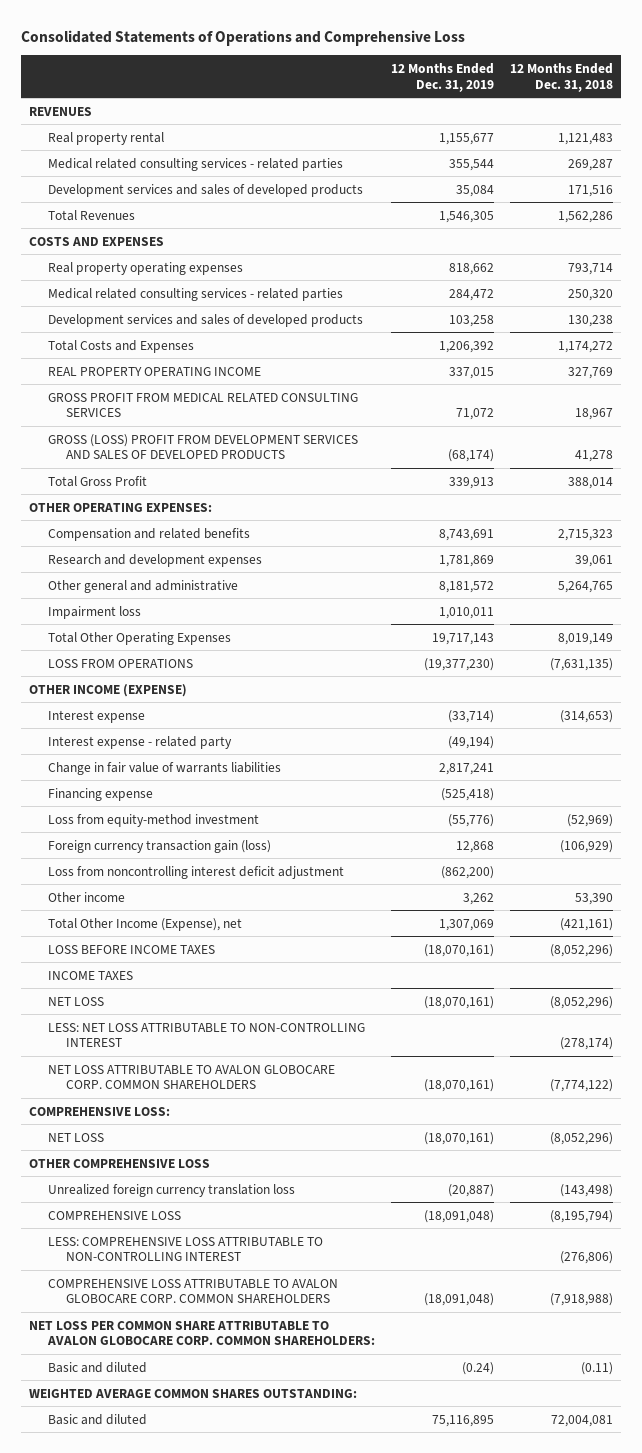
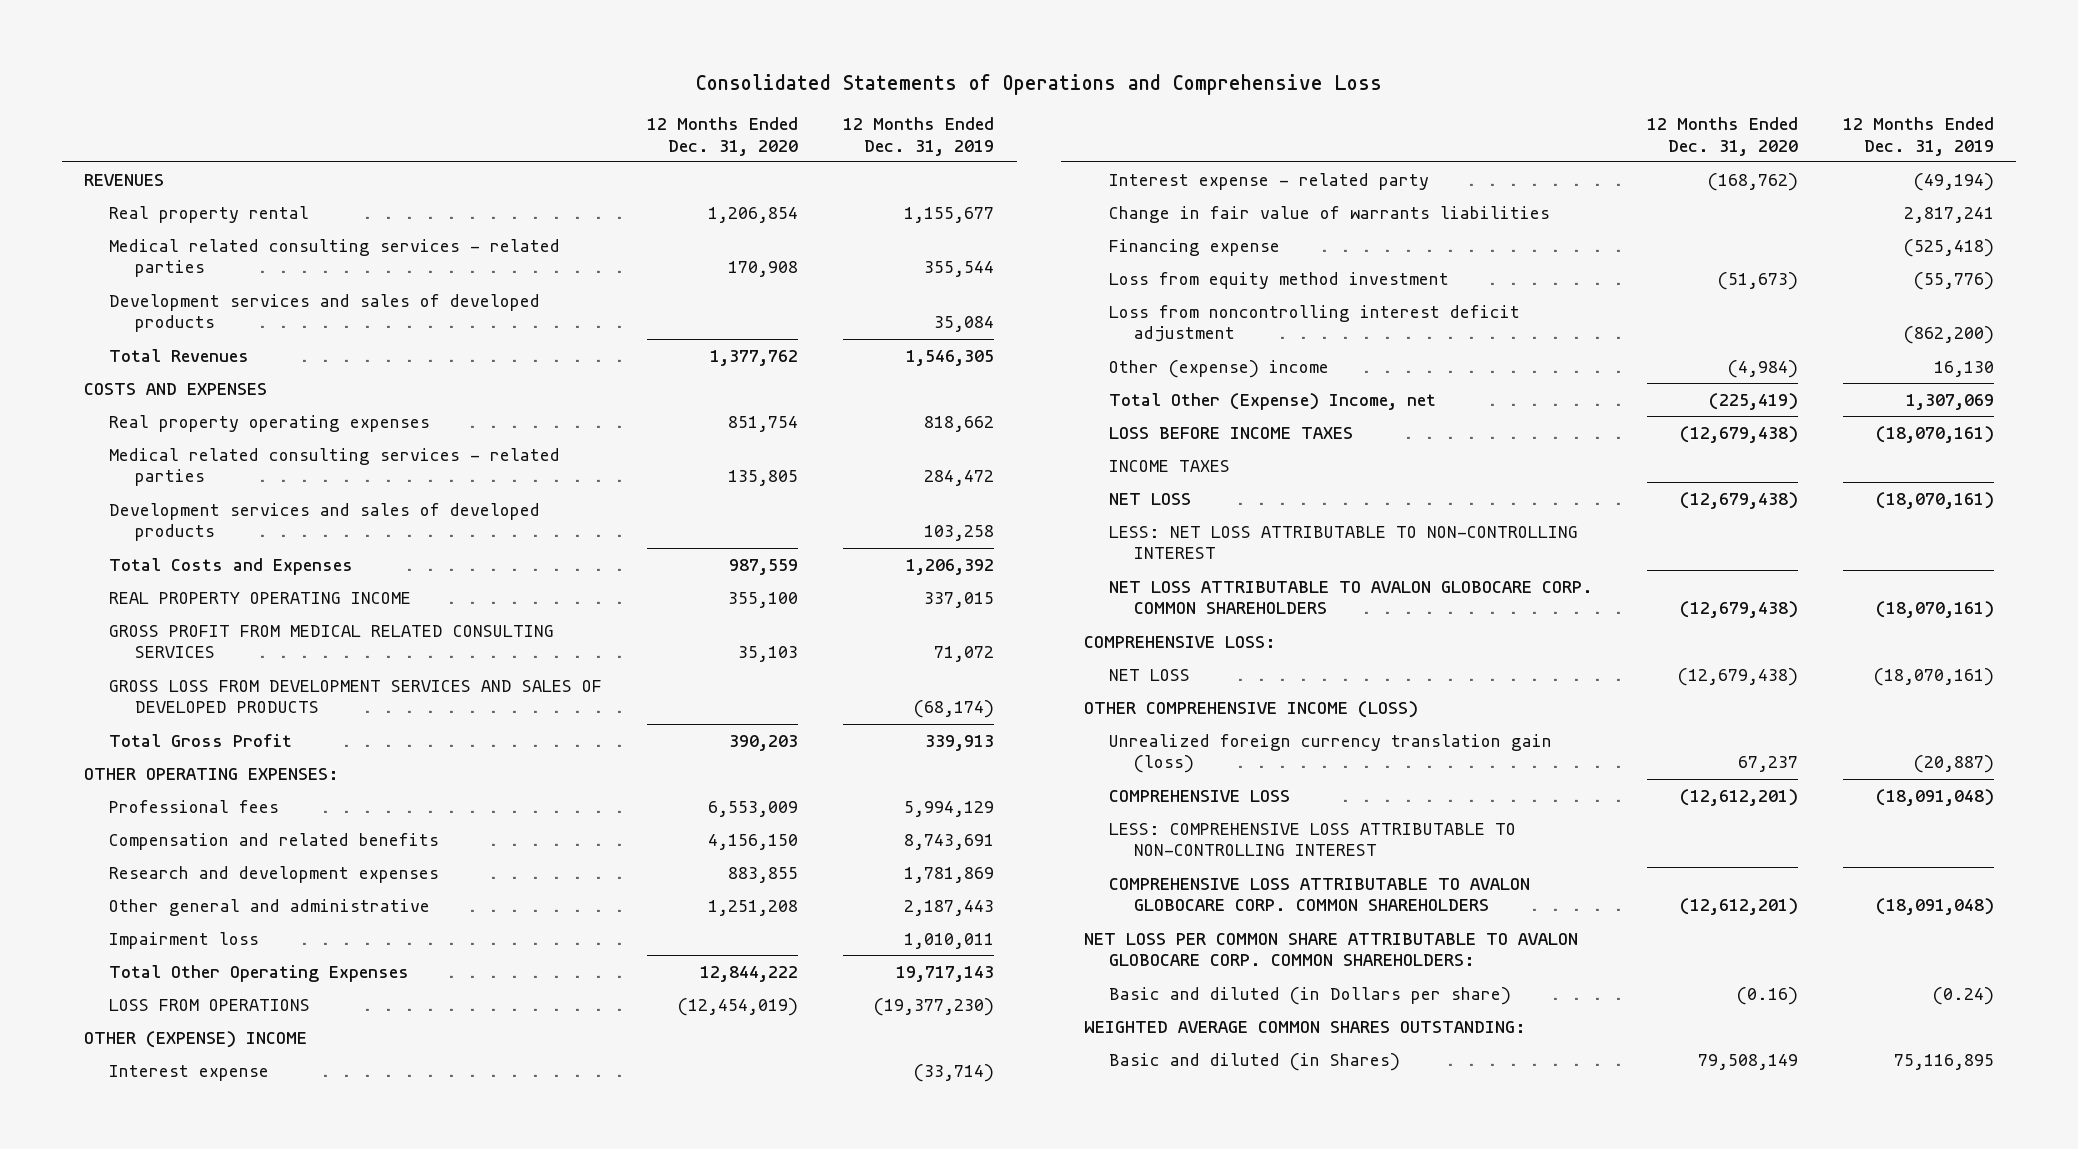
[509,62,613,92] 12 Months Ended Dec. 31, 2018 -> none
none -> [647,117,799,156] 12 Months Ended Dec. 31, 2020
[47,433,358,460] GROSS (LOSS) PROFIT FROM DEVELOPMENT SERVICES AND SALES OF DEVELOPED PRODUCTS -> [109,679,603,714] GROSS LOSS FROM DEVELOPMENT SERVICES AND SALES OF DEVELOPED PRODUCTS
none -> [109,799,280,813] Professional fees
[438,580,494,593] 8,181,572 -> [904,899,995,916] 2,187,443
[29,683,188,697] OTHER INCOME (EXPENSE) -> [84,1030,308,1048] OTHER (EXPENSE) INCOME
[47,839,271,853] Foreign currency transaction gain (loss) -> none
[47,813,259,827] Loss from equity-method investment -> [1108,271,1449,289] Loss from equity method investment
[47,891,125,902] Other income -> [1108,359,1329,378] Other (expense) income
[462,892,494,905] 3,262 -> [1933,360,1994,377] 16,130
[47,917,242,931] Total Other Income (Expense), net -> [1108,392,1436,410] Total Other (Expense) Income, net
[29,1158,211,1168] OTHER COMPREHENSIVE LOSS -> [1083,700,1418,718] OTHER COMPREHENSIVE INCOME (LOSS)
[47,1183,295,1197] Unrealized foreign currency translation loss -> [1108,733,1552,774] Unrealized foreign currency translation gain (loss)
[47,1361,147,1373] Basic and diluted -> [1108,986,1511,1005] Basic and diluted (in Dollars per share)
[47,1413,147,1425] Basic and diluted -> [1108,1052,1400,1071] Basic and diluted (in Shares)

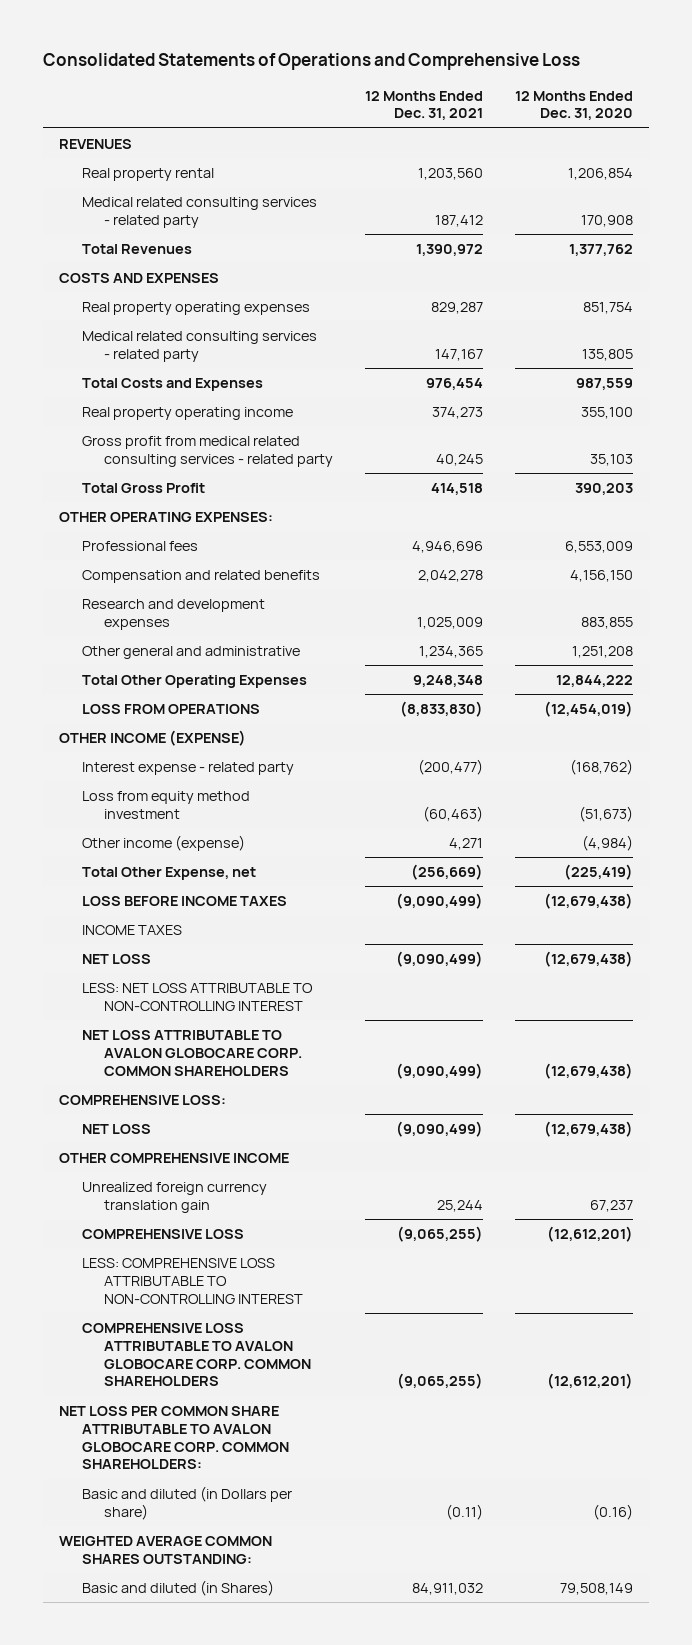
[843,117,995,156] 12 Months Ended Dec. 31, 2019 -> none
none -> [365,90,484,121] 12 Months Ended Dec. 31, 2021
[109,293,541,333] Development services and sales of developed products -> none
[109,238,561,278] Medical related consulting services - related parties -> [81,197,317,228] Medical related consulting services - related party
[109,502,541,542] Development services and sales of developed products -> none
[109,447,561,487] Medical related consulting services - related parties -> [81,331,317,362] Medical related consulting services - related party
[109,679,603,714] GROSS LOSS FROM DEVELOPMENT SERVICES AND SALES OF DEVELOPED PRODUCTS -> none
[109,591,412,604] REAL PROPERTY OPERATING INCOME -> [81,407,293,421] Real property operating income
[109,624,555,659] GROSS PROFIT FROM MEDICAL RELATED CONSULTING SERVICES -> [81,436,334,467] Gross profit from medical related consulting services - related party
[109,931,260,949] Impairment loss -> none
[109,1064,270,1081] Interest expense -> none
[84,1030,308,1048] OTHER (EXPENSE) INCOME -> [58,730,246,747] OTHER INCOME (EXPENSE)
[1108,205,1550,223] Change in fair value of warrants liabilities -> none
[1108,238,1280,256] Financing expense -> none
[1108,304,1520,343] Loss from noncontrolling interest deficit adjustment -> none
[1108,359,1329,378] Other (expense) income -> [81,835,245,852] Other income (expense)
[1108,392,1436,410] Total Other (Expense) Income, net -> [81,867,256,881] Total Other Expense, net
[1083,700,1418,718] OTHER COMPREHENSIVE INCOME (LOSS) -> [58,1153,289,1164] OTHER COMPREHENSIVE INCOME
[1108,733,1552,774] Unrealized foreign currency translation gain (loss) -> [81,1182,267,1213] Unrealized foreign currency translation gain

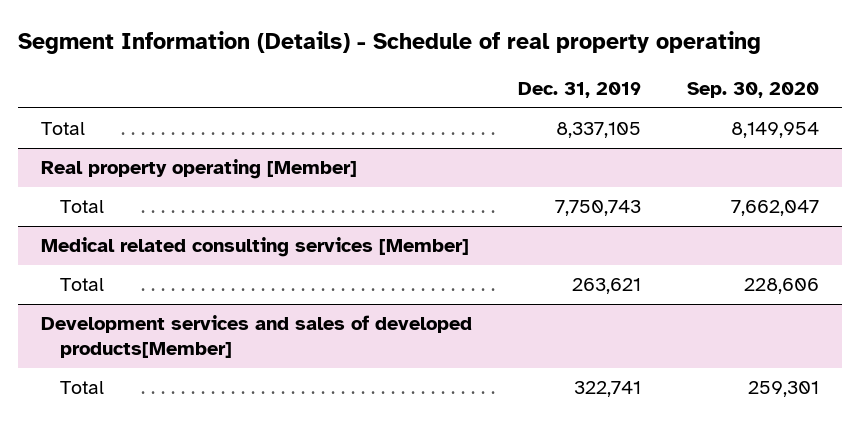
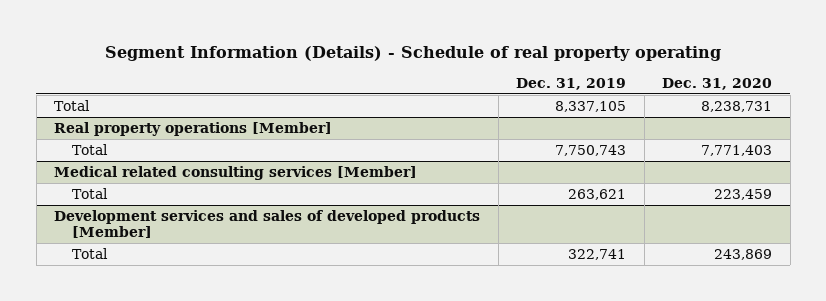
[686,81,819,98] Sep. 30, 2020 -> none
none -> [662,78,773,91] Dec. 31, 2020
[40,159,357,180] Real property operating [Member] -> [54,121,333,136] Real property operations [Member]
[40,315,472,359] Development services and sales of developed products[Member] -> [54,209,481,239] Development services and sales of developed products [Member]

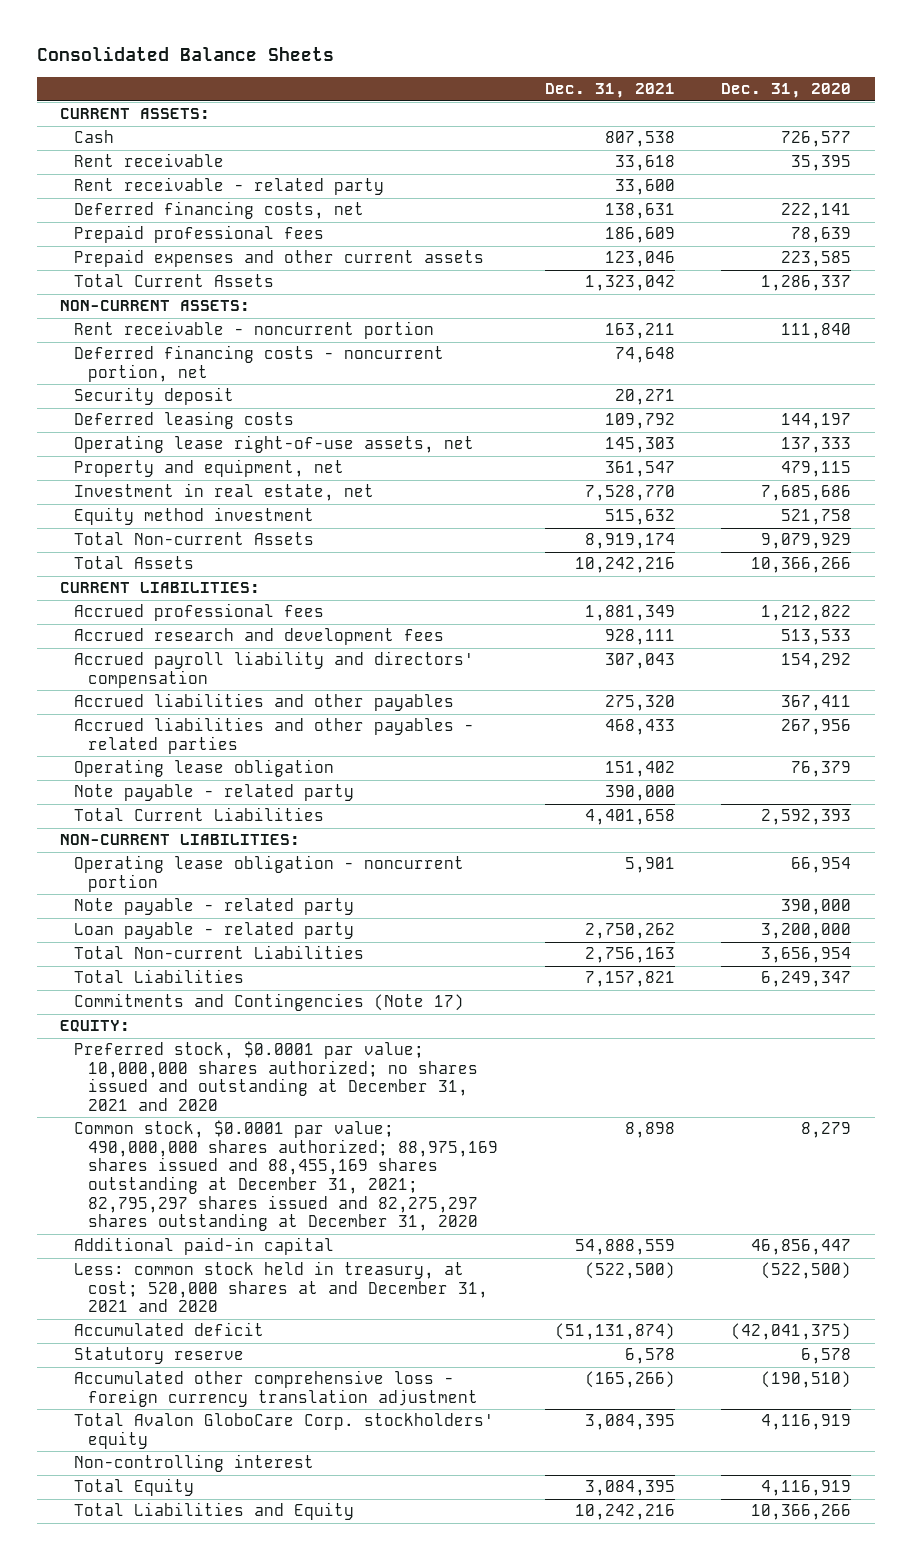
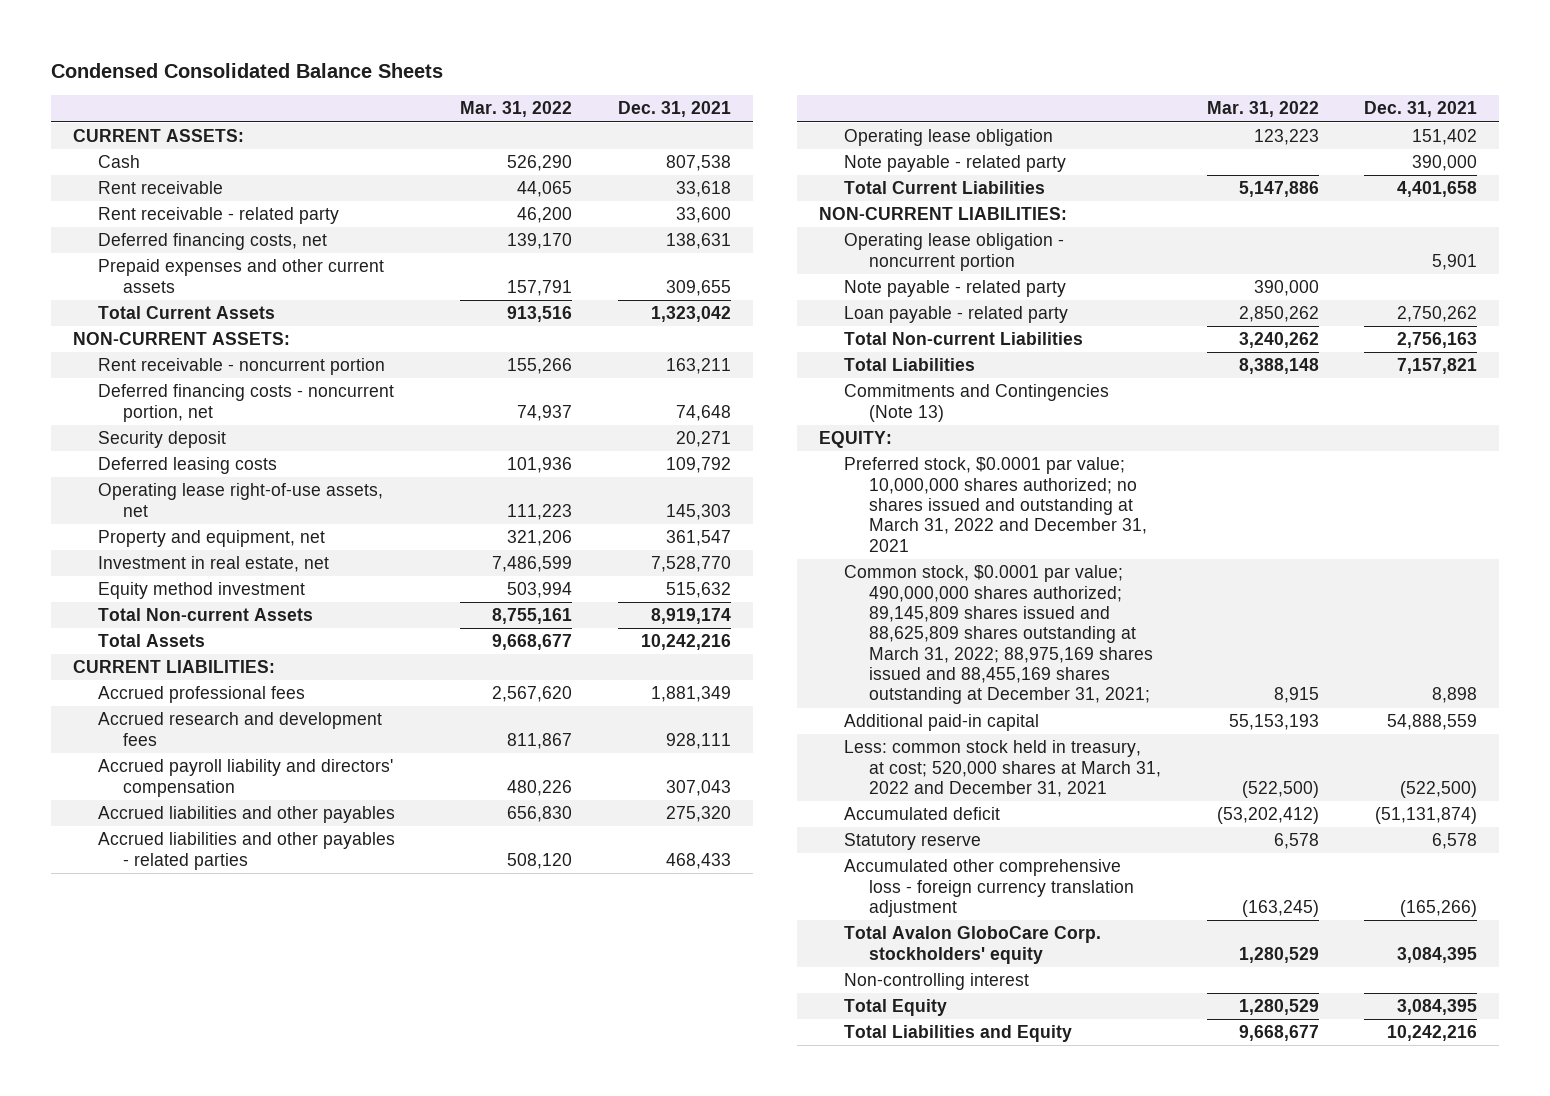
[36,46,334,62] Consolidated Balance Sheets -> [50,62,443,78] Condensed Consolidated Balance Sheets
[721,83,852,99] Dec. 31, 2020 -> none
none -> [460,101,573,118] Mar. 31, 2022
[74,225,325,244] Prepaid professional fees -> none
[604,251,675,268] 123,046 -> [665,279,731,296] 309,655
[74,993,465,1012] Commitments and Contingencies (Note 17) -> [844,384,1110,422] Commitments and Contingencies (Note 13)
[74,1041,479,1111] Preferred stock, $0.0001 par value; 10,000,000 shares authorized; no shares issued and outstanding at December 31, 2021 and 2020 -> [844,457,1148,552] Preferred stock, $0.0001 par value; 10,000,000 shares authorized; no shares issued and outstanding at March 31, 2022 and December 31, 2021
[74,1120,499,1232] Common stock, $0.0001 par value; 490,000,000 shares authorized; 88,975,169 shares issued and 88,455,169 shares outstanding at December 31, 2021; 82,795,297 shares issued and 82,275,297 shares outstanding at December 31, 2020 -> [844,565,1154,705] Common stock, $0.0001 par value; 490,000,000 shares authorized; 89,145,809 shares issued and 88,625,809 shares outstanding at March 31, 2022; 88,975,169 shares issued and 88,455,169 shares outstanding at December 31, 2021;
[74,1261,489,1313] Less: common stock held in treasury, at cost; 520,000 shares at and December 31, 2021 and 2020 -> [844,740,1162,797] Less: common stock held in treasury, at cost; 520,000 shares at March 31, 2022 and December 31, 2021

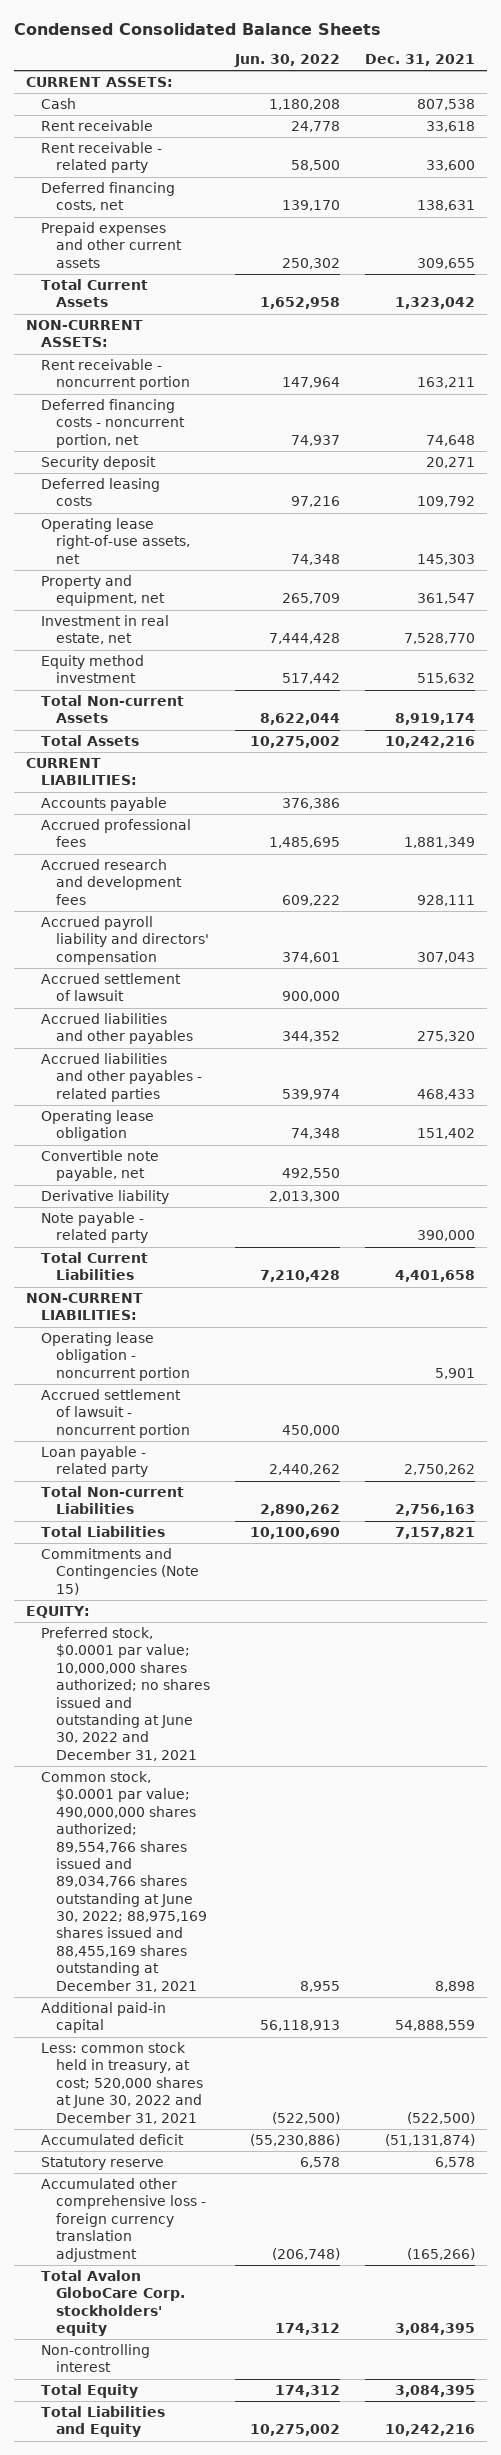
[460,101,573,118] Mar. 31, 2022 -> none
none -> [233,54,340,68] Jun. 30, 2022
none -> [41,797,168,812] Accounts payable
none -> [41,973,182,1002] Accrued settlement of lawsuit
none -> [41,1150,160,1182] Convertible note payable, net
none -> [41,1190,170,1205] Derivative liability
[844,280,1067,298] Note payable - related party -> none
none -> [41,1389,191,1438] Accrued settlement of lawsuit - noncurrent portion
[844,384,1110,422] Commitments and Contingencies (Note 13) -> [41,1548,200,1595] Commitments and Contingencies (Note 15)
[844,457,1148,552] Preferred stock, $0.0001 par value; 10,000,000 shares authorized; no shares issued and outstanding at March 31, 2022 and December 31, 2021 -> [41,1627,211,1761] Preferred stock, $0.0001 par value; 10,000,000 shares authorized; no shares issued and outstanding at June 30, 2022 and December 31, 2021
[844,565,1154,705] Common stock, $0.0001 par value; 490,000,000 shares authorized; 89,145,809 shares issued and 88,625,809 shares outstanding at March 31, 2022; 88,975,169 shares issued and 88,455,169 shares outstanding at December 31, 2021; -> [41,1771,208,1992] Common stock, $0.0001 par value; 490,000,000 shares authorized; 89,554,766 shares issued and 89,034,766 shares outstanding at June 30, 2022; 88,975,169 shares issued and 88,455,169 shares outstanding at December 31, 2021
[844,740,1162,797] Less: common stock held in treasury, at cost; 520,000 shares at March 31, 2022 and December 31, 2021 -> [41,2042,204,2124] Less: common stock held in treasury, at cost; 520,000 shares at June 30, 2022 and December 31, 2021

